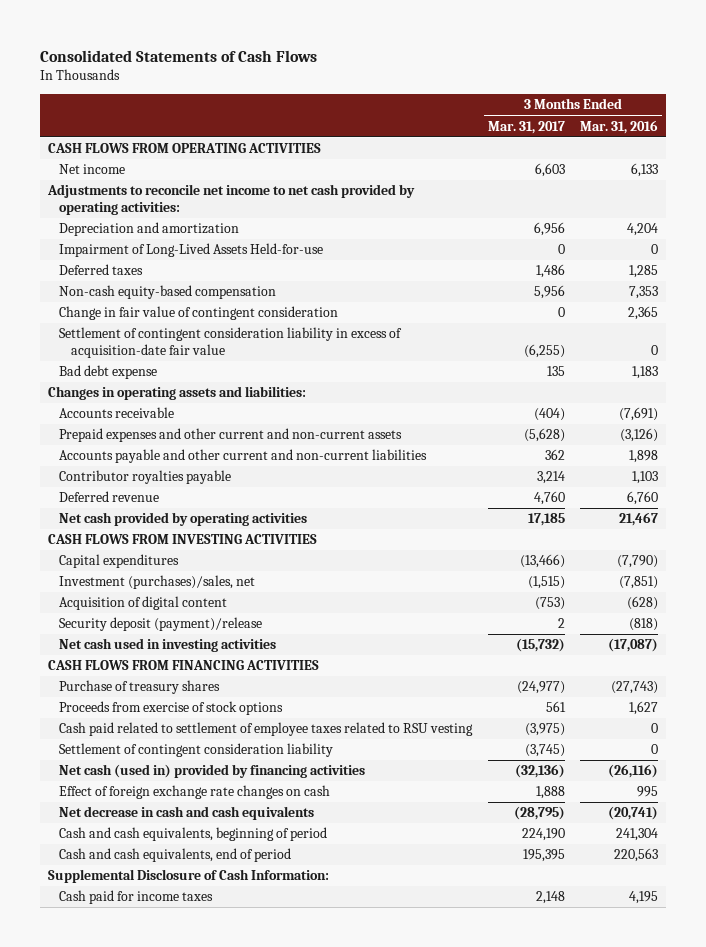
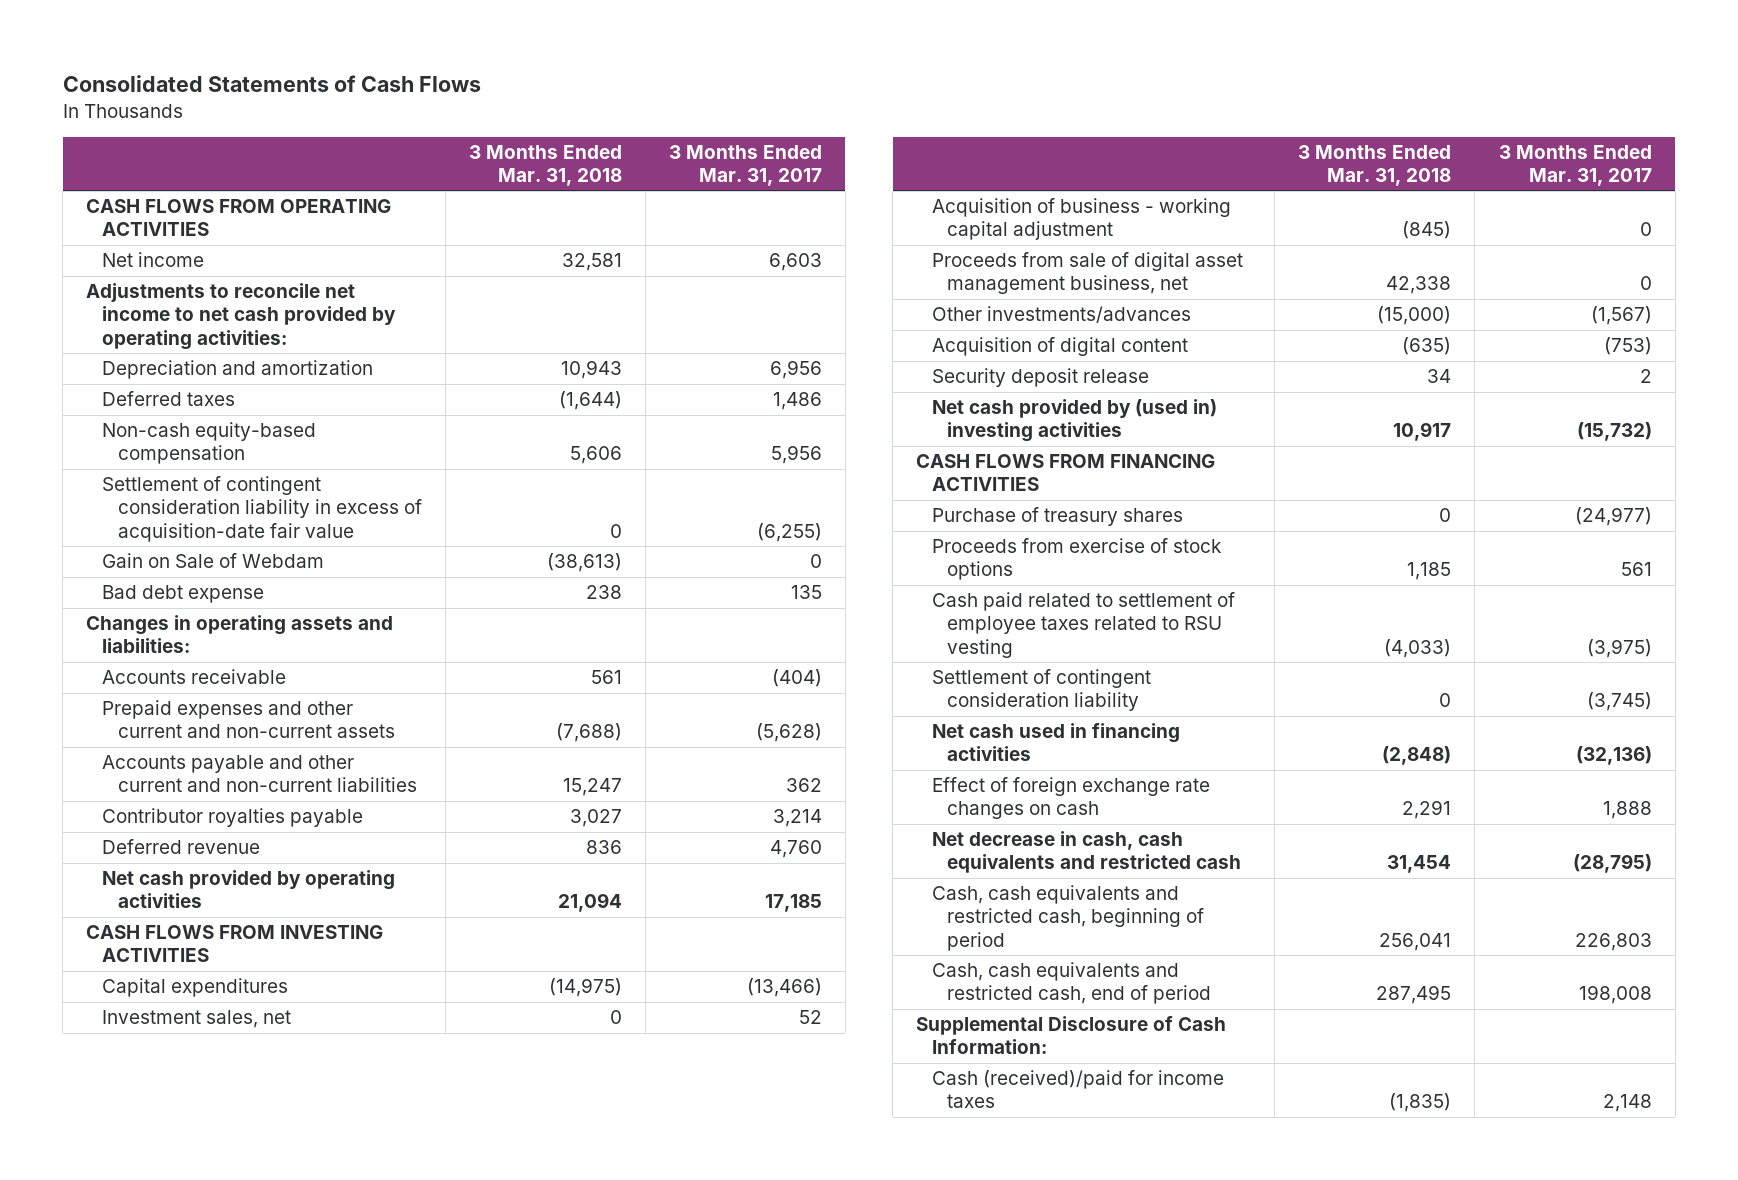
[580,119,659,134] Mar. 31, 2016 -> none
none -> [468,144,622,186] 3 Months Ended Mar. 31, 2018
[59,243,324,258] Impairment of Long-Lived Assets Held-for-use -> none
[59,306,339,321] Change in fair value of contingent consideration -> none
none -> [101,553,324,569] Gain on Sale of Webdam
[59,575,256,590] Investment (purchases)/sales, net -> [101,1010,291,1029] Investment sales, net
[527,576,565,590] (1,515) -> [798,1010,822,1025] 52
none -> [931,198,1231,241] Acquisition of business - working capital adjustment
none -> [931,252,1243,295] Proceeds from sale of digital asset management business, net
none -> [931,306,1191,324] Other investments/advances
[59,617,263,632] Security deposit (payment)/release -> [931,368,1149,388] Security deposit release
[59,638,277,653] Net cash used in investing activities -> [931,399,1217,443] Net cash provided by (used in) investing activities
[59,764,366,779] Net cash (used in) provided by financing activities -> [931,723,1180,762] Net cash used in financing activities
[59,806,315,821] Net decrease in cash and cash equivalents -> [931,831,1242,874] Net decrease in cash, cash equivalents and restricted cash
[59,827,328,842] Cash and cash equivalents, beginning of period -> [931,885,1205,951] Cash, cash equivalents and restricted cash, beginning of period
[521,828,565,842] 224,190 -> [1574,932,1652,951] 226,803
[59,848,292,863] Cash and cash equivalents, end of period -> [931,962,1212,1005] Cash, cash equivalents and restricted cash, end of period
[522,849,565,863] 195,395 -> [1578,985,1652,1005] 198,008
[59,890,214,905] Cash paid for income taxes -> [931,1070,1224,1109] Cash (received)/paid for income taxes

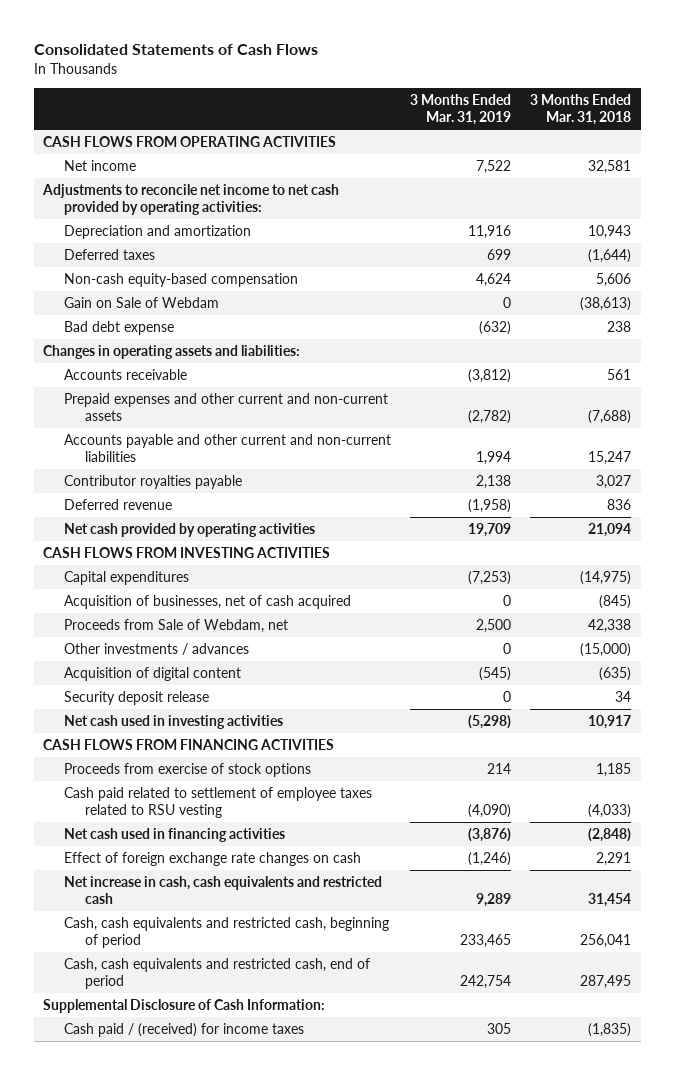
[668,144,822,186] 3 Months Ended Mar. 31, 2017 -> none
none -> [410,94,512,126] 3 Months Ended Mar. 31, 2019
[101,476,422,542] Settlement of contingent consideration liability in excess of acquisition-date fair value -> none
[101,1010,291,1029] Investment sales, net -> none
[931,198,1231,241] Acquisition of business - working capital adjustment -> [64,595,352,610] Acquisition of businesses, net of cash acquired
[931,252,1243,295] Proceeds from sale of digital asset management business, net -> [64,619,289,634] Proceeds from Sale of Webdam, net
[931,306,1191,324] Other investments/advances -> [64,643,250,656] Other investments / advances
[931,399,1217,443] Net cash provided by (used in) investing activities -> [64,715,284,730] Net cash used in investing activities
[931,507,1183,527] Purchase of treasury shares -> none
[931,669,1151,712] Settlement of contingent consideration liability -> none
[931,831,1242,874] Net decrease in cash, cash equivalents and restricted cash -> [64,876,383,904] Net increase in cash, cash equivalents and restricted cash
[931,1070,1224,1109] Cash (received)/paid for income taxes -> [64,1023,305,1038] Cash paid / (received) for income taxes

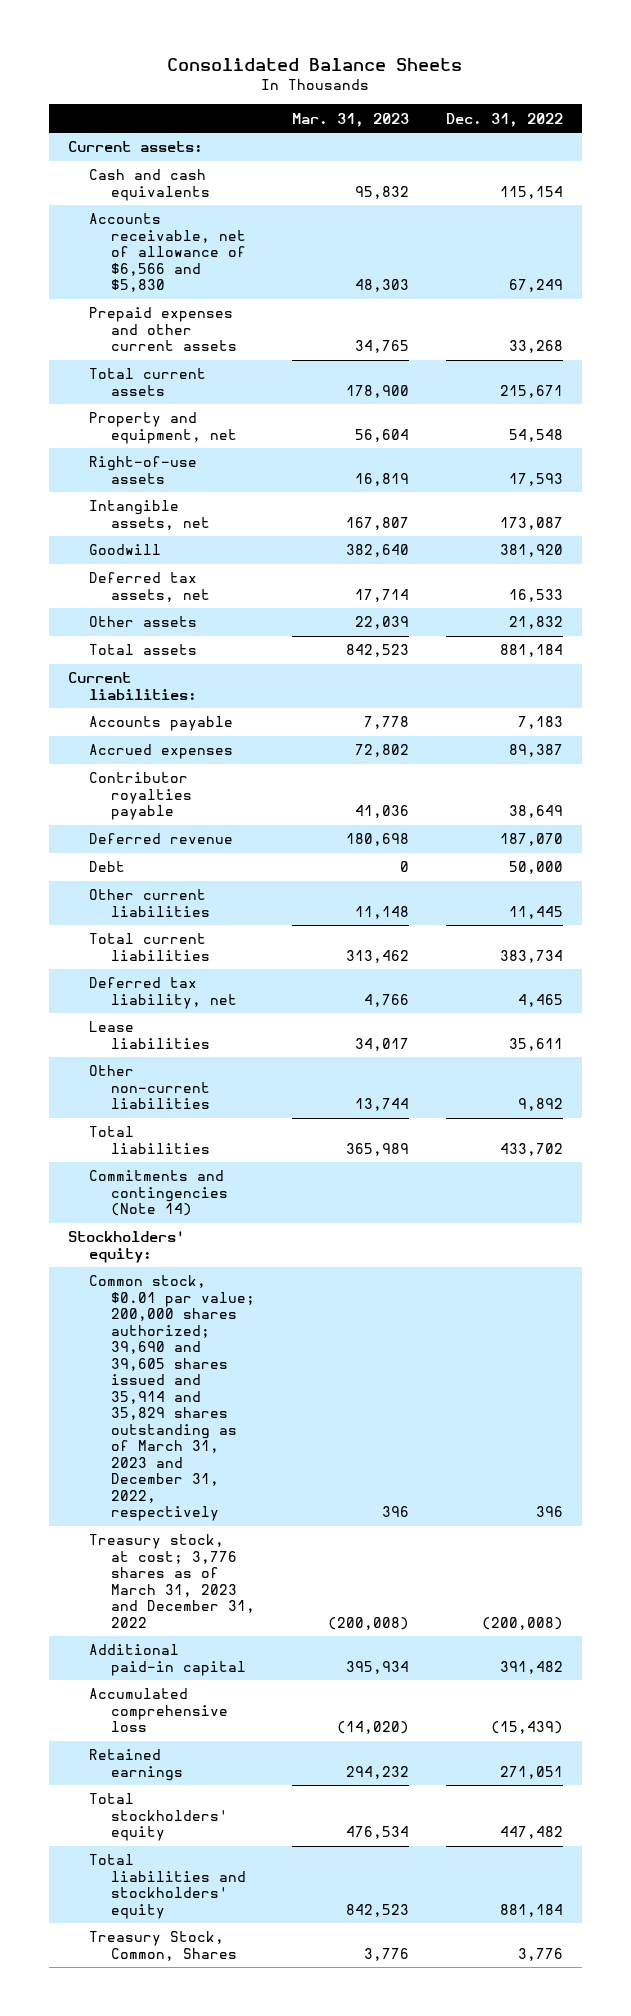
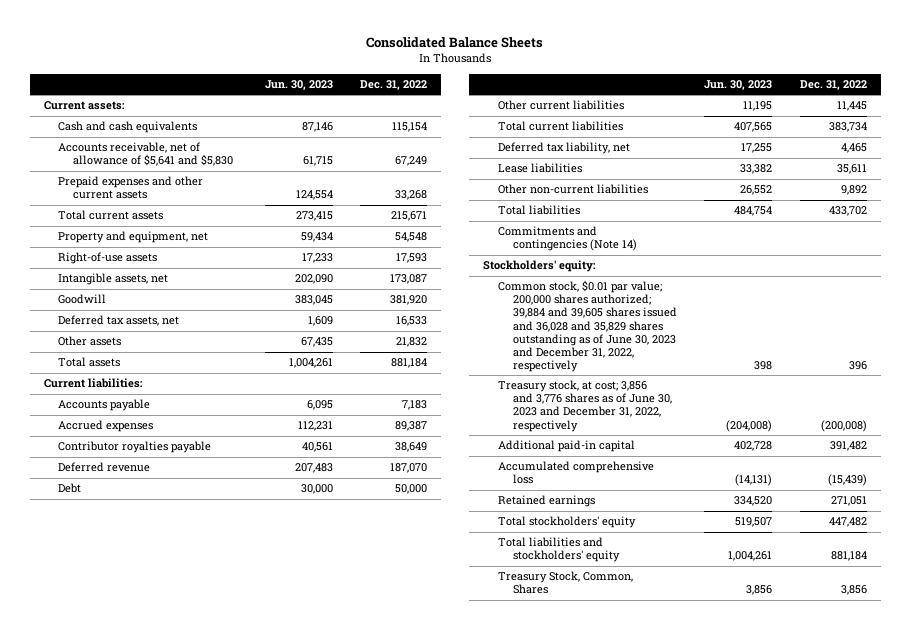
[292,112,410,127] Mar. 31, 2023 -> none
none -> [264,80,333,91] Jun. 30, 2023
[89,213,247,293] Accounts receivable, net of allowance of $6,566 and $5,830 -> [58,142,234,167] Accounts receivable, net of allowance of $5,641 and $5,830
[89,1275,256,1522] Common stock, $0.01 par value; 200,000 shares authorized; 39,690 and 39,605 shares issued and 35,914 and 35,829 shares outstanding as of March 31, 2023 and December 31, 2022, respectively -> [497,280,677,372] Common stock, $0.01 par value; 200,000 shares authorized; 39,884 and 39,605 shares issued and 36,028 and 35,829 shares outstanding as of June 30, 2023 and December 31, 2022, respectively
[89,1534,256,1628] Treasury stock, at cost; 3,776 shares as of March 31, 2023 and December 31, 2022 -> [497,380,672,432] Treasury stock, at cost; 3,856 and 3,776 shares as of June 30, 2023 and December 31, 2022, respectively
[518,1947,564,1961] 3,776 -> [840,585,867,596] 3,856

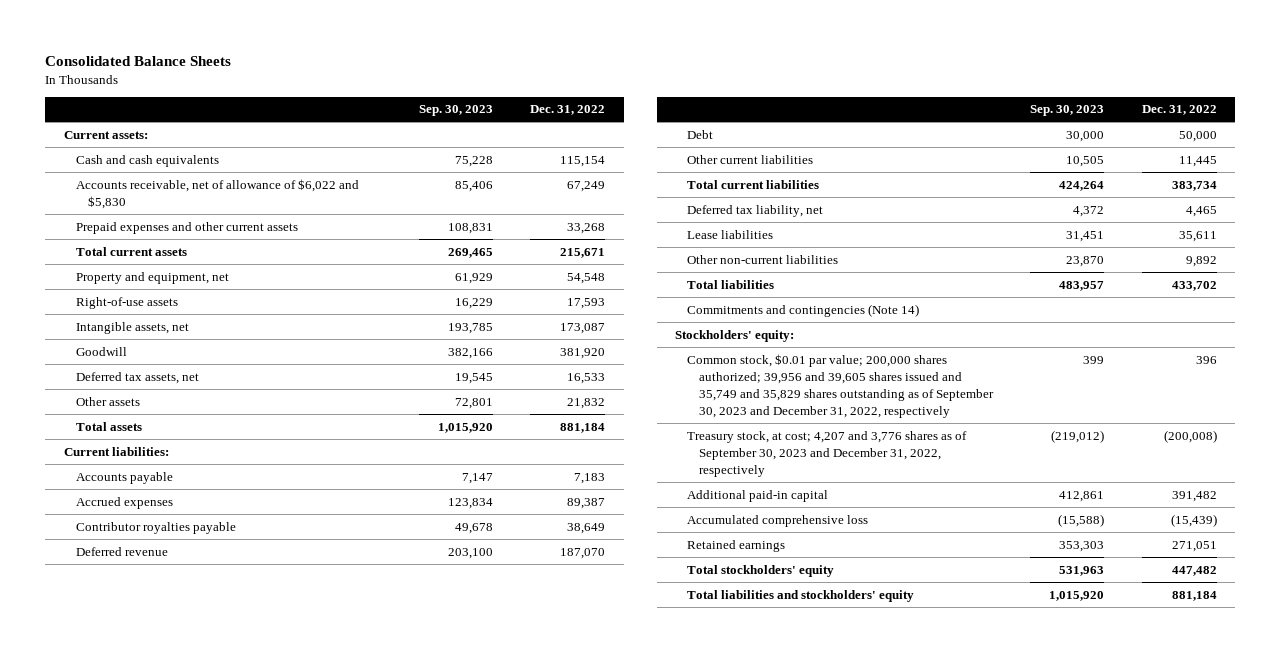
[264,80,333,91] Jun. 30, 2023 -> none
none -> [419,105,494,117] Sep. 30, 2023
[58,142,234,167] Accounts receivable, net of allowance of $5,641 and $5,830 -> [75,178,359,209] Accounts receivable, net of allowance of $6,022 and $5,830
[497,280,677,372] Common stock, $0.01 par value; 200,000 shares authorized; 39,884 and 39,605 shares issued and 36,028 and 35,829 shares outstanding as of June 30, 2023 and December 31, 2022, respectively -> [687,353,995,418] Common stock, $0.01 par value; 200,000 shares authorized; 39,956 and 39,605 shares issued and 35,749 and 35,829 shares outstanding as of September 30, 2023 and December 31, 2022, respectively
[497,380,672,432] Treasury stock, at cost; 3,856 and 3,776 shares as of June 30, 2023 and December 31, 2022, respectively -> [687,430,968,477] Treasury stock, at cost; 4,207 and 3,776 shares as of September 30, 2023 and December 31, 2022, respectively
[497,571,633,595] Treasury Stock, Common, Shares -> none

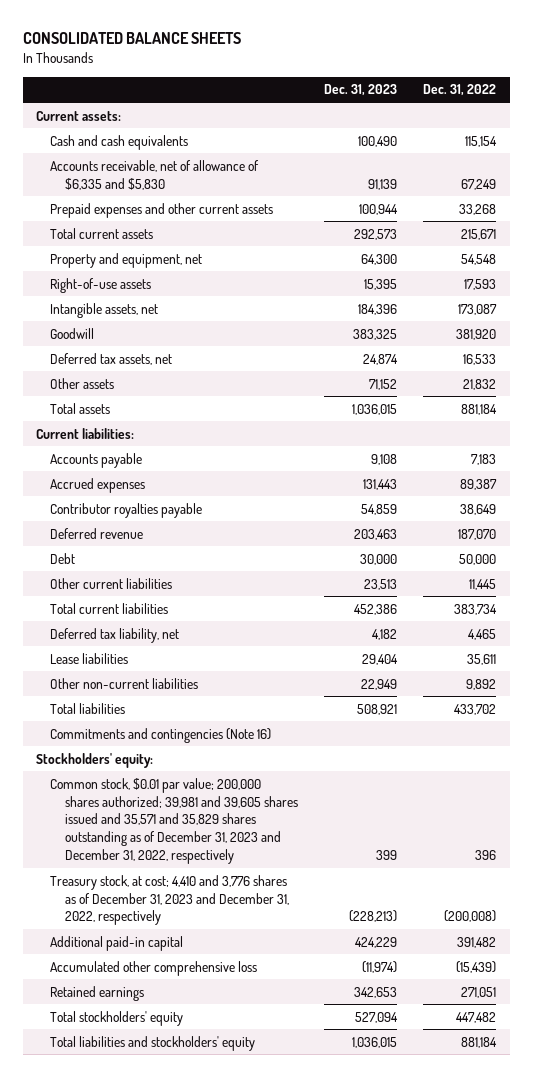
[45,55,232,66] Consolidated Balance Sheets -> [23,32,242,45] CONSOLIDATED BALANCE SHEETS
[419,105,494,117] Sep. 30, 2023 -> none
none -> [323,84,397,97] Dec. 31, 2023
[75,178,359,209] Accounts receivable, net of allowance of $6,022 and $5,830 -> [50,159,260,190] Accounts receivable, net of allowance of $6,335 and $5,830
[687,303,920,317] Commitments and contingencies (Note 14) -> [50,727,272,743] Commitments and contingencies (Note 16)
[687,353,995,418] Common stock, $0.01 par value; 200,000 shares authorized; 39,956 and 39,605 shares issued and 35,749 and 35,829 shares outstanding as of September 30, 2023 and December 31, 2022, respectively -> [50,777,298,864] Common stock, $0.01 par value; 200,000 shares authorized; 39,981 and 39,605 shares issued and 35,571 and 35,829 shares outstanding as of December 31, 2023 and December 31, 2022, respectively
[687,430,968,477] Treasury stock, at cost; 4,207 and 3,776 shares as of September 30, 2023 and December 31, 2022, respectively -> [50,874,289,926] Treasury stock, at cost; 4,410 and 3,776 shares as of December 31, 2023 and December 31, 2022, respectively
[687,514,869,527] Accumulated comprehensive loss -> [50,960,258,976] Accumulated other comprehensive loss

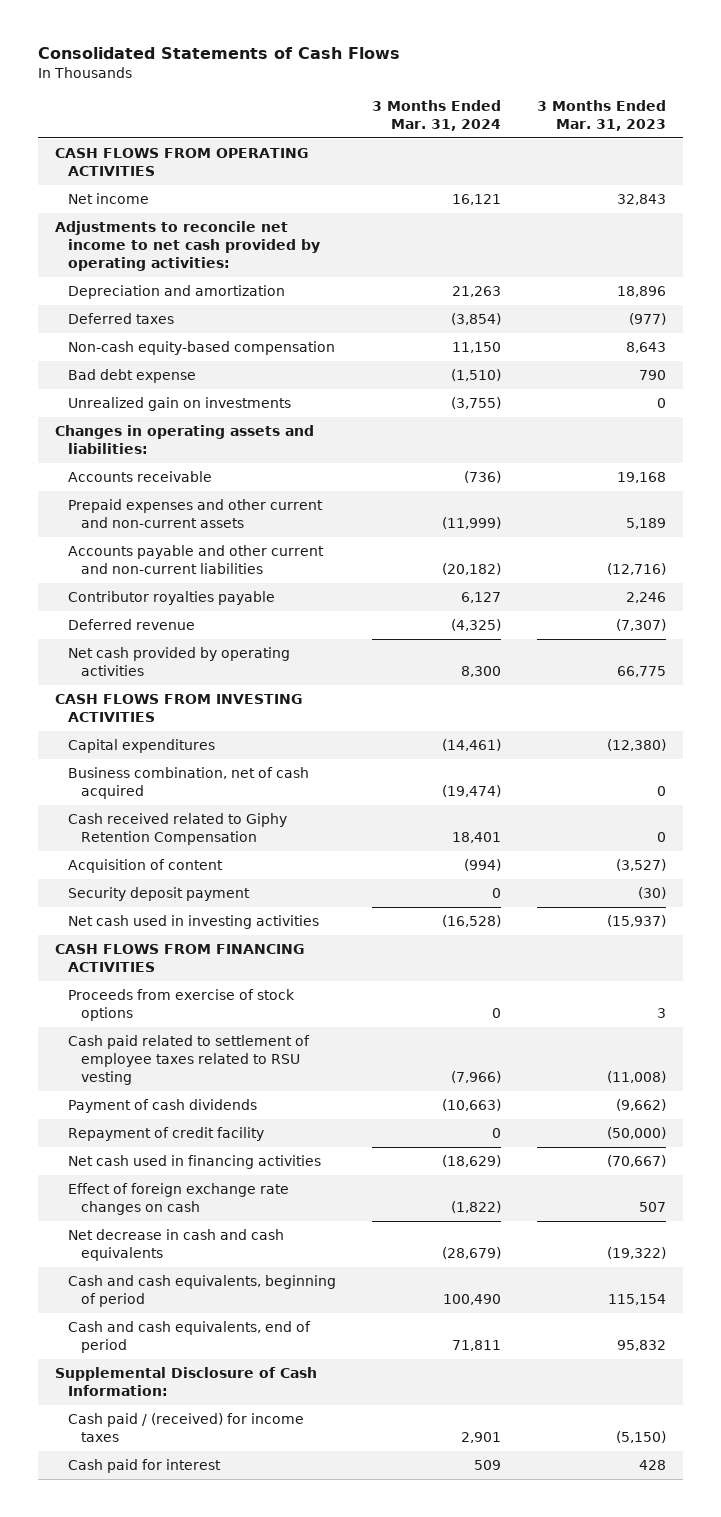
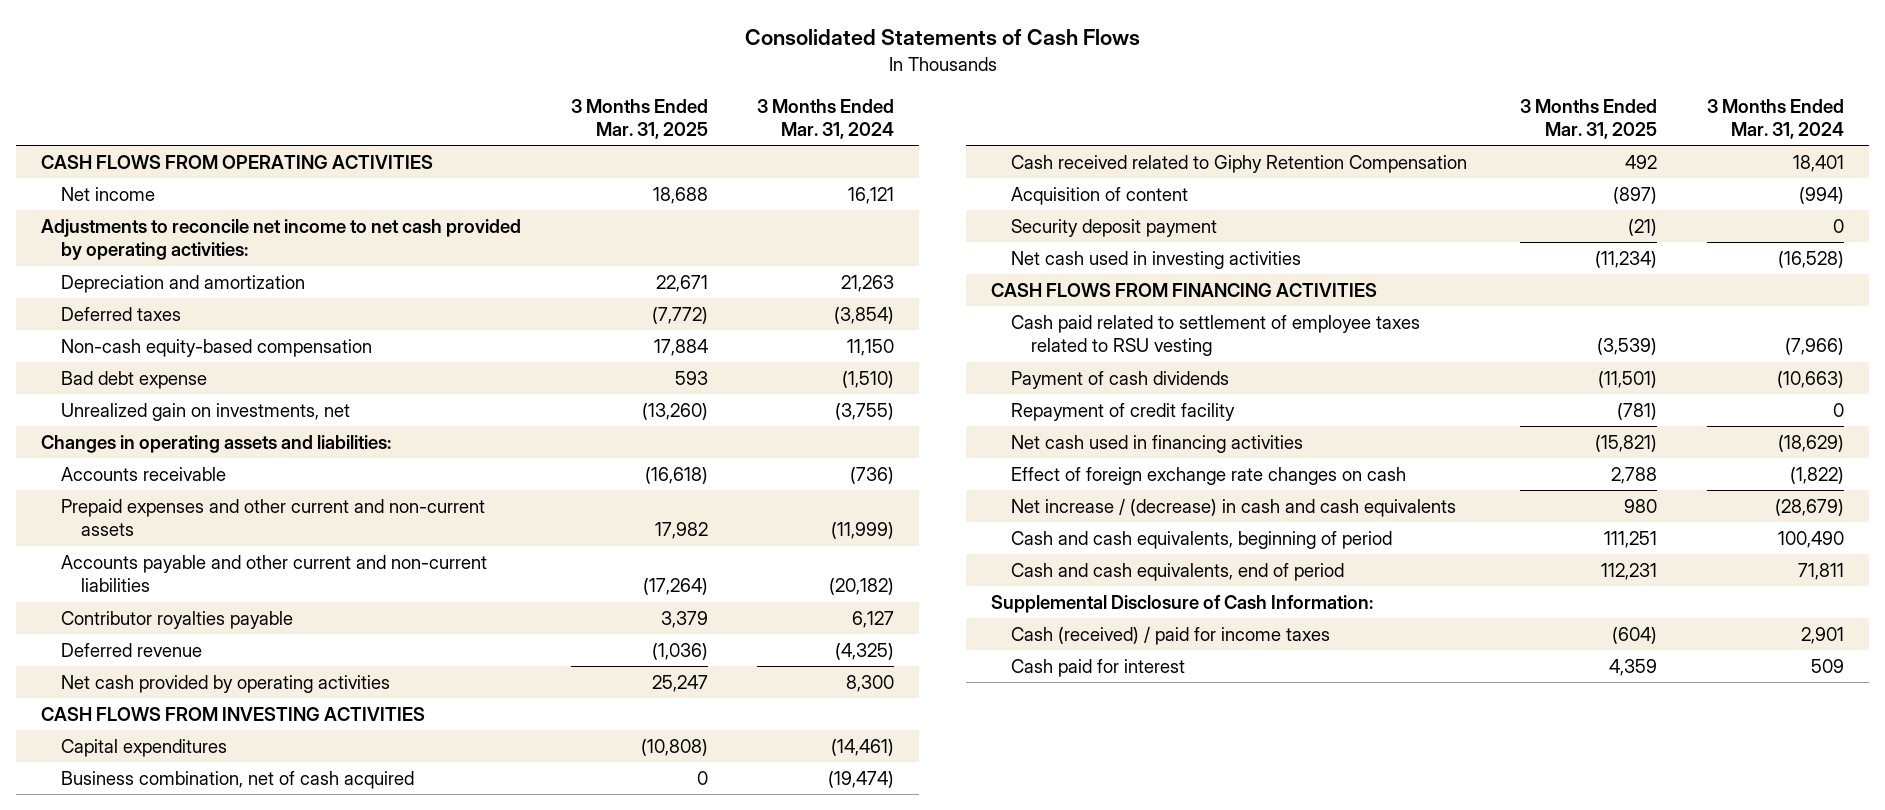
[536,99,666,131] 3 Months Ended Mar. 31, 2023 -> none
none -> [570,98,708,139] 3 Months Ended Mar. 31, 2025
[68,397,292,412] Unrealized gain on investments -> [61,403,351,422] Unrealized gain on investments, net
[68,989,296,1021] Proceeds from exercise of stock options -> none
[68,1229,285,1261] Net decrease in cash and cash equivalents -> [1010,498,1456,518] Net increase / (decrease) in cash and cash equivalents
[68,1413,305,1442] Cash paid / (received) for income taxes -> [1010,626,1330,646] Cash (received) / paid for income taxes

